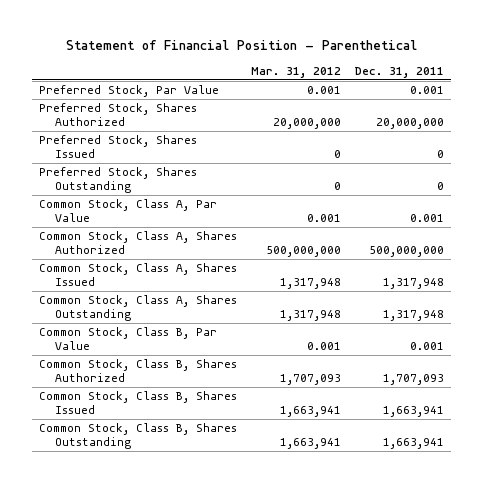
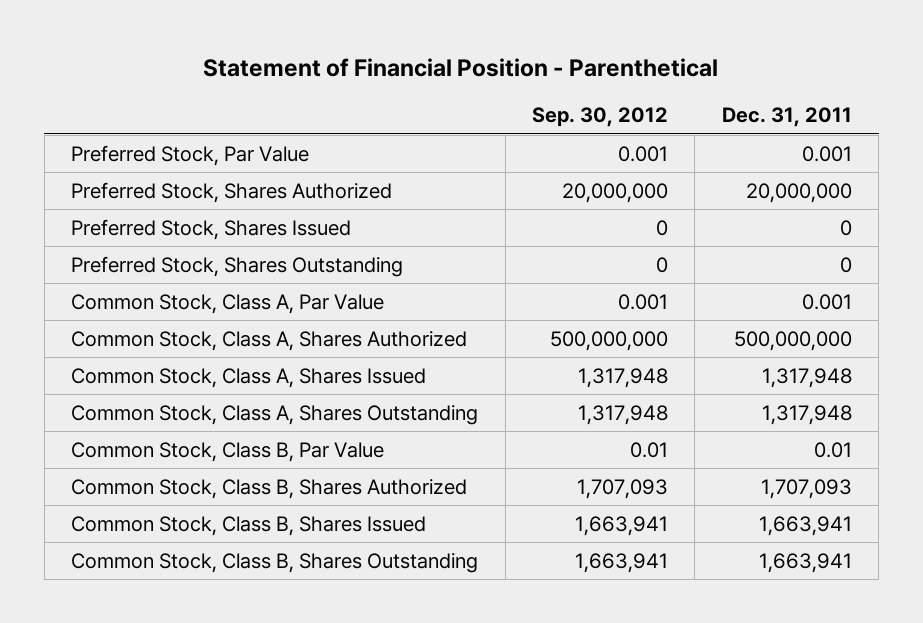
[251,67,342,79] Mar. 31, 2012 -> none
none -> [531,107,668,128] Sep. 30, 2012
[410,342,445,351] 0.001 -> [813,441,852,458] 0.01

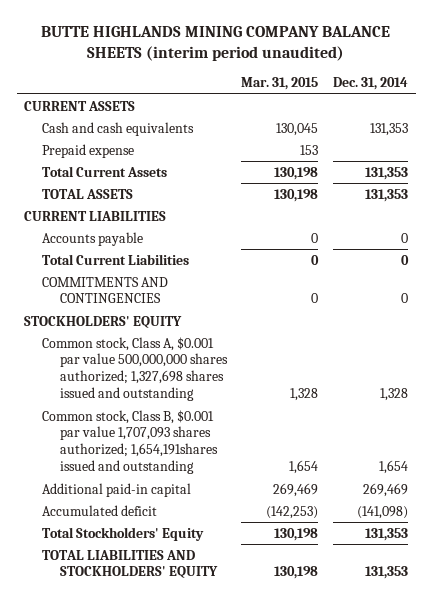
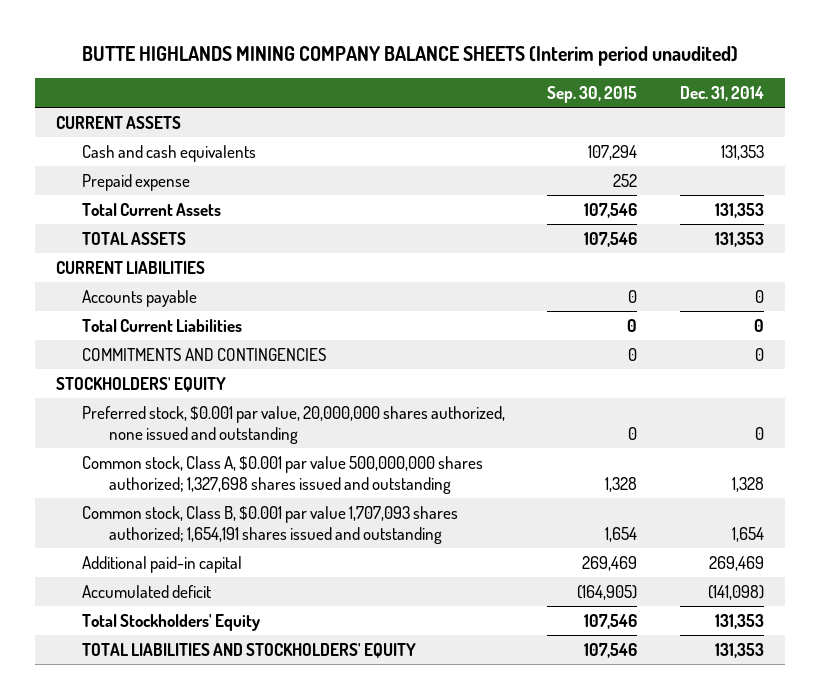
[41,26,391,62] BUTTE HIGHLANDS MINING COMPANY BALANCE SHEETS (interim period unaudited) -> [81,46,738,67] BUTTE HIGHLANDS MINING COMPANY BALANCE SHEETS (Interim period unaudited)
[241,77,319,91] Mar. 31, 2015 -> none
none -> [547,85,638,103] Sep. 30, 2015
none -> [82,405,506,445] Preferred stock, $0.001 par value, 20,000,000 shares authorized, none issued and outstanding
[41,409,218,474] Common stock, Class B, $0.001 par value 1,707,093 shares authorized; 1,654,191shares issued and outstanding -> [82,505,459,545] Common stock, Class B, $0.001 par value 1,707,093 shares authorized; 1,654,191 shares issued and outstanding

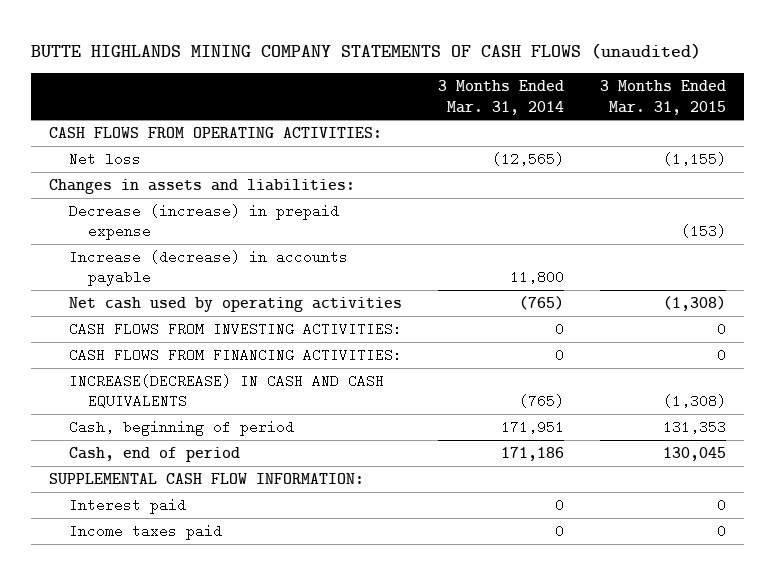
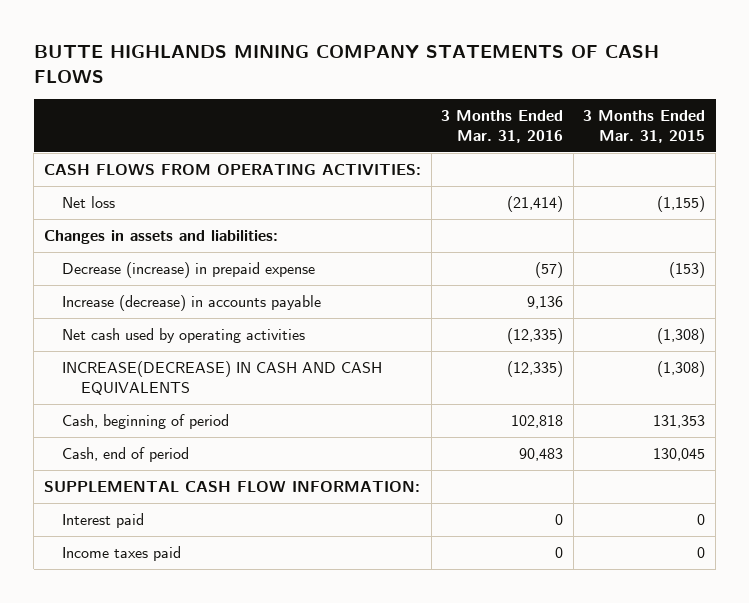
[31,42,702,59] BUTTE HIGHLANDS MINING COMPANY STATEMENTS OF CASH FLOWS (unaudited) -> [33,45,659,84] BUTTE HIGHLANDS MINING COMPANY STATEMENTS OF CASH FLOWS
[437,80,564,115] 3 Months Ended Mar. 31, 2014 -> none
none -> [441,109,564,143] 3 Months Ended Mar. 31, 2016
[68,321,402,336] CASH FLOWS FROM INVESTING ACTIVITIES: -> none
[68,347,402,362] CASH FLOWS FROM FINANCING ACTIVITIES: -> none

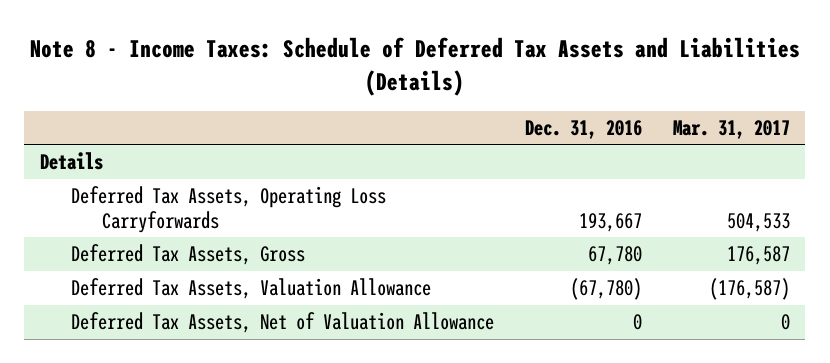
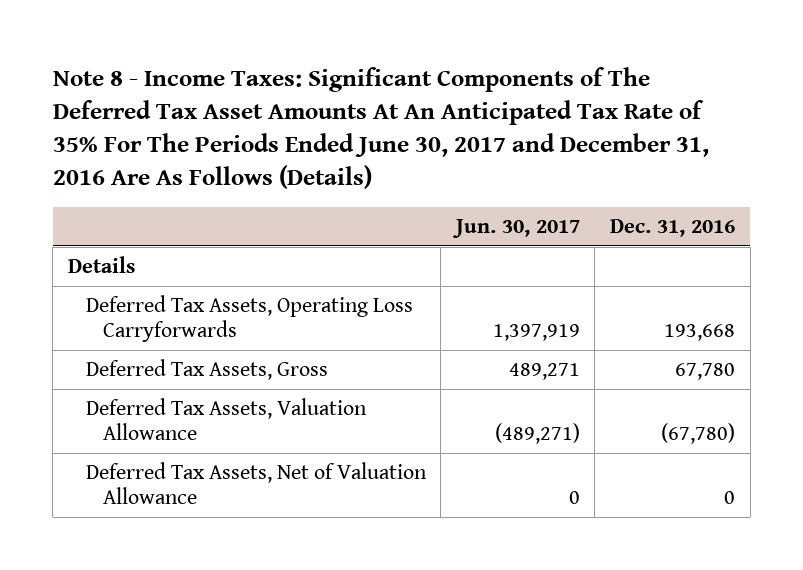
[29,37,800,96] Note 8 - Income Taxes: Schedule of Deferred Tax Assets and Liabilities (Details) -> [52,66,709,190] Note 8 - Income Taxes: Significant Components of The Deferred Tax Asset Amounts At An Anticipated Tax Rate of 35% For The Periods Ended June 30, 2017 and December 31, 2016 Are As Follows (Details)
[672,120,790,140] Mar. 31, 2017 -> none
none -> [451,218,580,238] Jun. 30, 2017
[578,212,642,232] 193,667 -> [664,324,736,342] 193,668

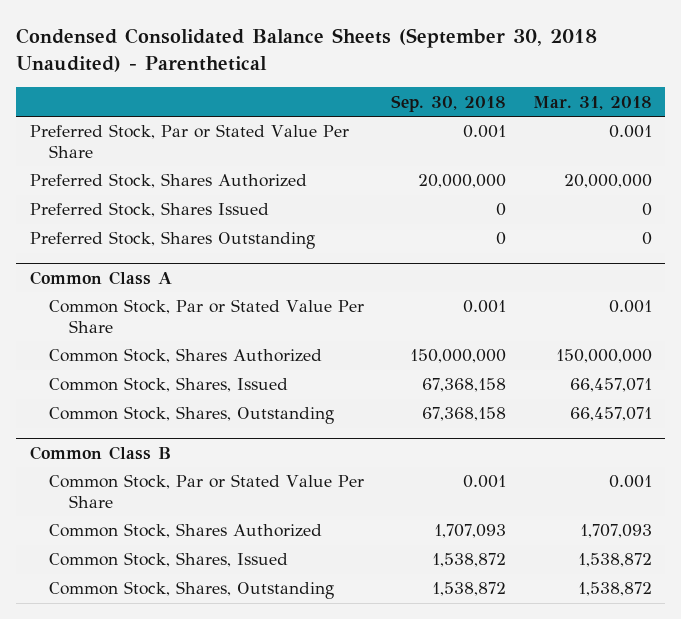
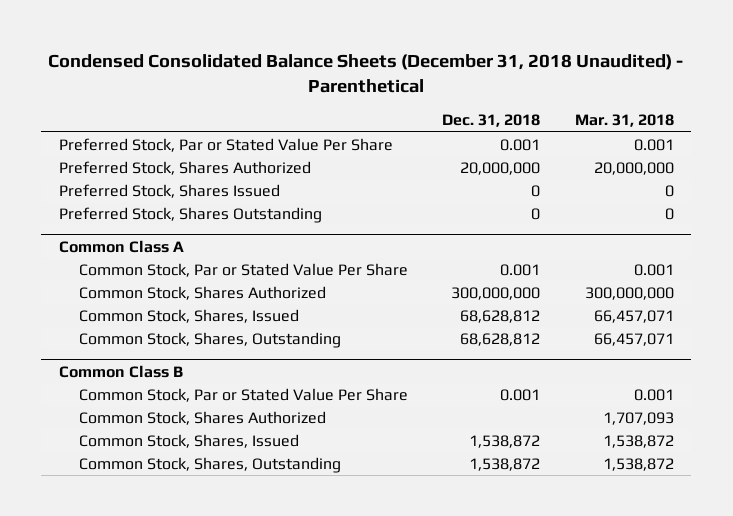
[16,28,598,73] Condensed Consolidated Balance Sheets (September 30, 2018 Unaudited) - Parenthetical -> [48,53,684,93] Condensed Consolidated Balance Sheets (December 31, 2018 Unaudited) - Parenthetical
[390,94,506,112] Sep. 30, 2018 -> none
none -> [442,114,541,128] Dec. 31, 2018
[555,349,652,364] 150,000,000 -> [584,286,674,300] 300,000,000

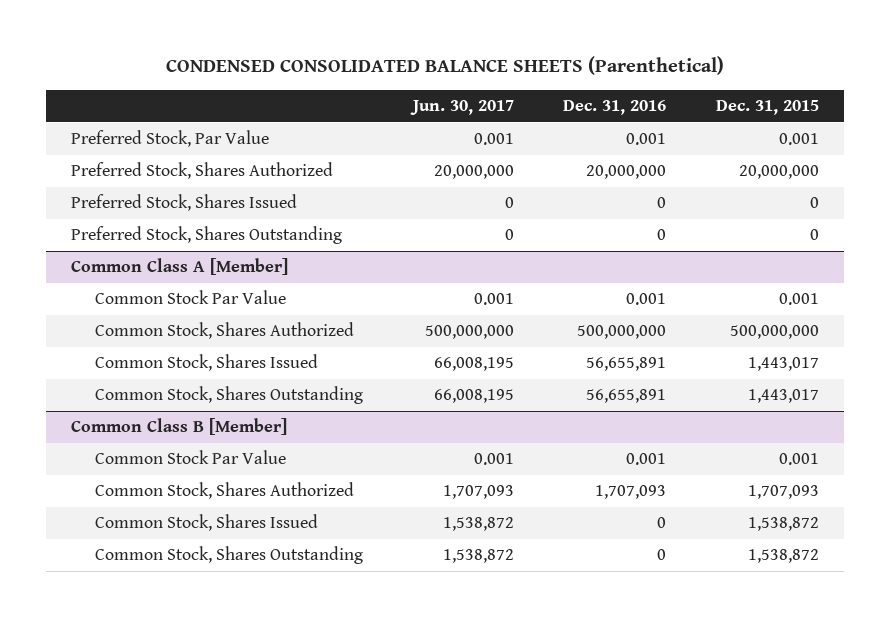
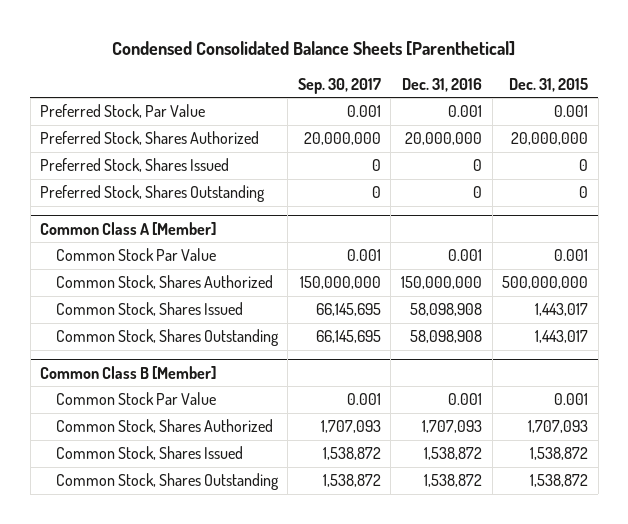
[165,56,724,76] CONDENSED CONSOLIDATED BALANCE SHEETS (Parenthetical) -> [112,40,516,56] Condensed Consolidated Balance Sheets [Parenthetical]
[409,100,514,116] Jun. 30, 2017 -> none
none -> [297,77,381,94] Sep. 30, 2017
[577,325,667,340] 500,000,000 -> [401,276,483,290] 150,000,000
[586,357,667,372] 56,655,891 -> [410,303,483,317] 58,098,908
[586,389,667,404] 56,655,891 -> [410,330,483,344] 58,098,908
[657,517,667,529] 0 -> [424,447,483,461] 1,538,872
[657,549,667,561] 0 -> [424,474,483,488] 1,538,872

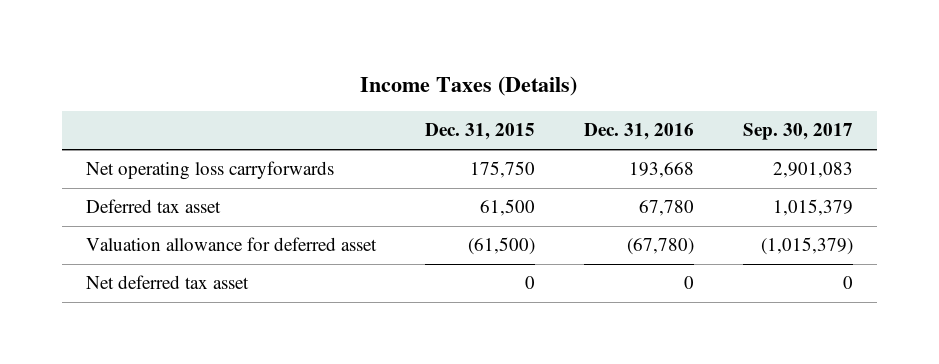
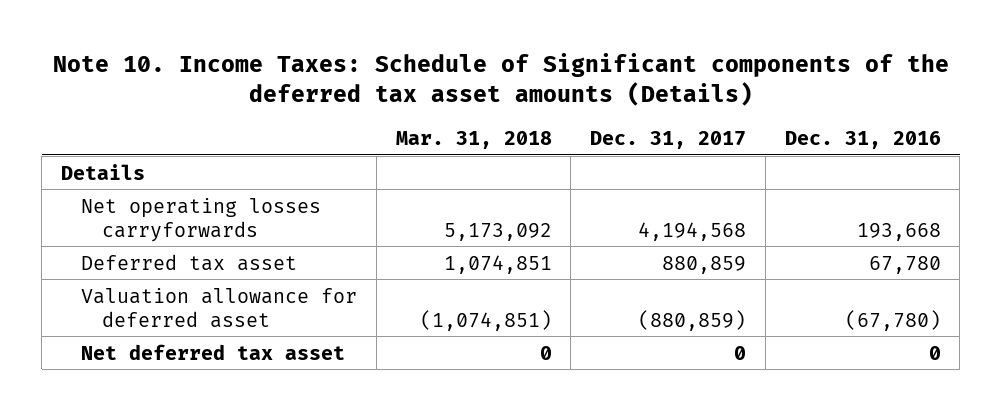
[360,75,578,96] Income Taxes (Details) -> [52,52,949,107] Note 10. Income Taxes: Schedule of Significant components of the deferred tax asset amounts (Details)
[425,123,536,141] Dec. 31, 2015 -> none
[742,123,853,141] Sep. 30, 2017 -> none
none -> [395,130,552,149] Mar. 31, 2018
none -> [590,130,747,149] Dec. 31, 2017
none -> [60,163,145,180] Details
[86,161,335,181] Net operating loss carryforwards -> [81,197,322,242] Net operating losses carryforwards

